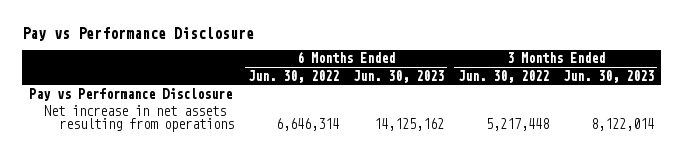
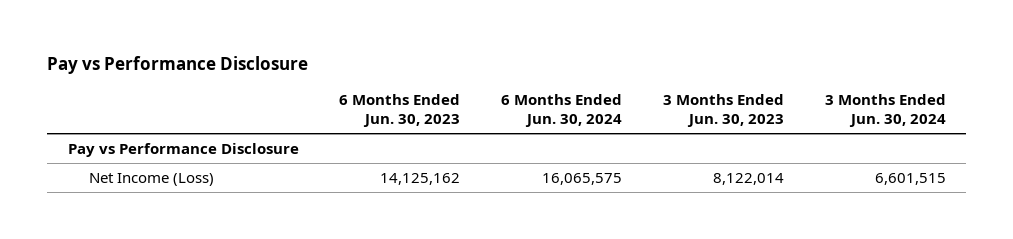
[248,69,340,83] Jun. 30, 2022 -> none
[457,69,549,83] Jun. 30, 2022 -> none
none -> [501,94,623,127] 6 Months Ended Jun. 30, 2024
none -> [824,94,946,127] 3 Months Ended Jun. 30, 2024
[44,104,235,133] Net increase in net assets resulting from operations -> [89,173,215,187] Net Income (Loss)

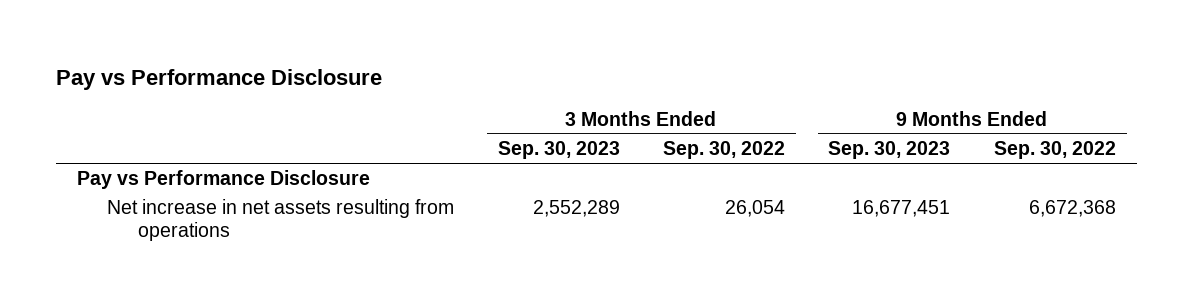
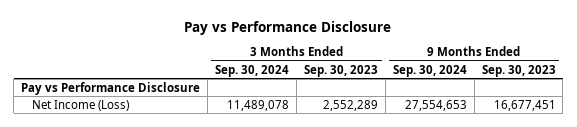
[663,141,786,160] Sep. 30, 2022 -> none
[993,141,1116,160] Sep. 30, 2022 -> none
none -> [215,64,290,77] Sep. 30, 2024
none -> [392,64,467,77] Sep. 30, 2024
[107,199,455,241] Net increase in net assets resulting from operations -> [32,99,130,111] Net Income (Loss)

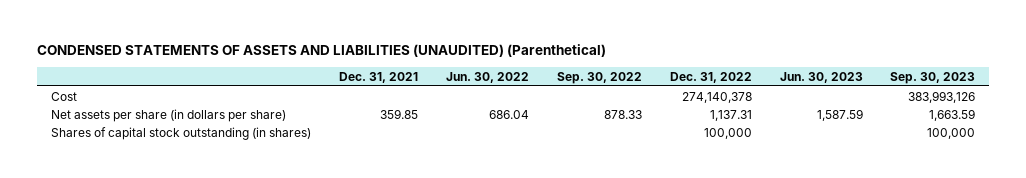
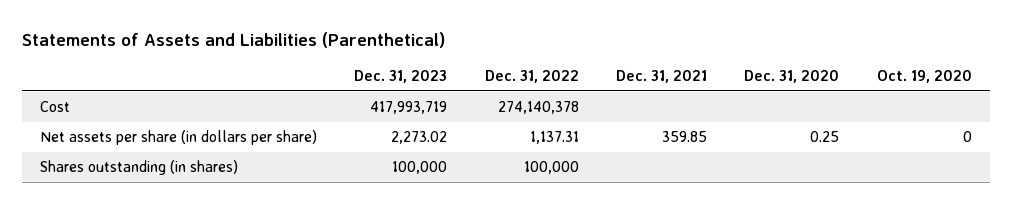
[37,44,607,58] CONDENSED STATEMENTS OF ASSETS AND LIABILITIES (UNAUDITED) (Parenthetical) -> [21,31,445,48] Statements of Assets and Liabilities (Parenthetical)
[445,71,529,83] Jun. 30, 2022 -> none
[556,71,642,84] Sep. 30, 2022 -> none
[779,71,863,83] Jun. 30, 2023 -> none
[890,71,976,84] Sep. 30, 2023 -> none
none -> [354,70,448,84] Dec. 31, 2023
none -> [744,70,840,84] Dec. 31, 2020
none -> [876,70,972,84] Oct. 19, 2020
[50,126,311,140] Shares of capital stock outstanding (in shares) -> [40,160,239,176] Shares outstanding (in shares)

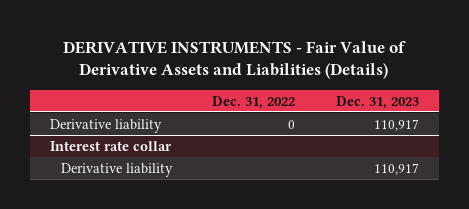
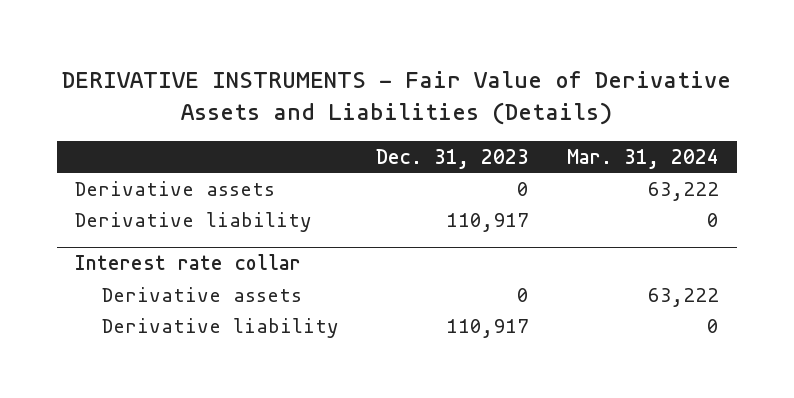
[212,95,296,109] Dec. 31, 2022 -> none
none -> [566,148,719,169] Mar. 31, 2024
none -> [75,180,276,196] Derivative assets
none -> [102,286,303,302] Derivative assets

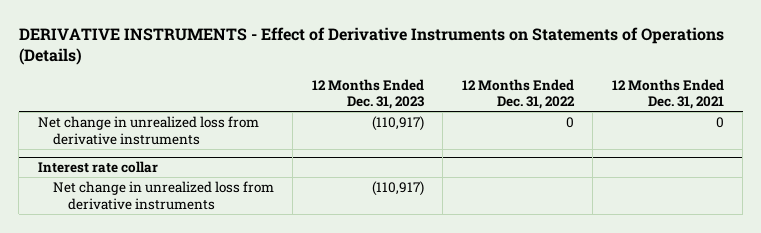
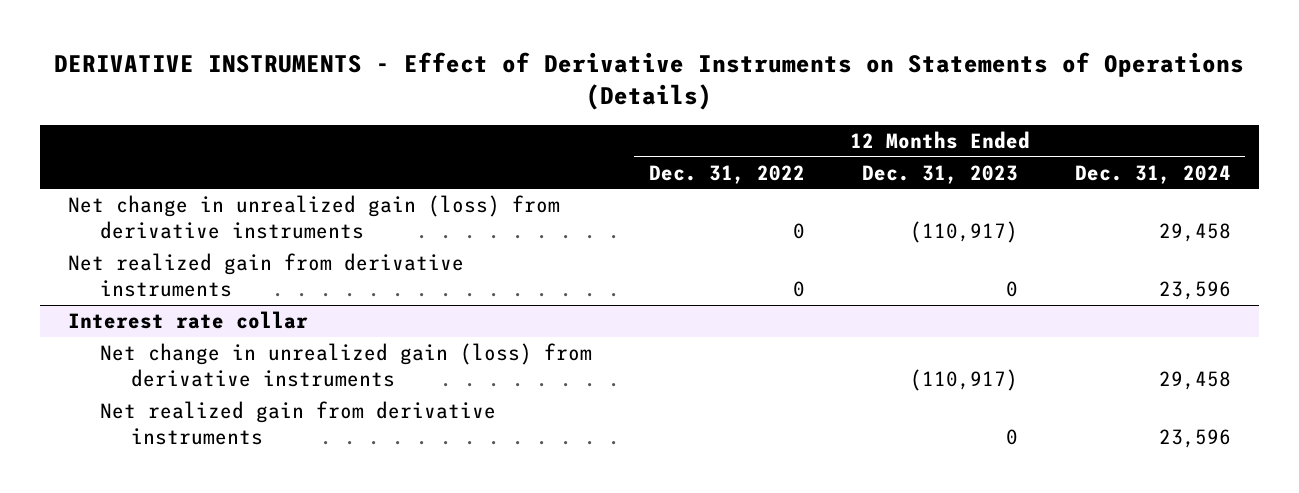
[611,78,724,110] 12 Months Ended Dec. 31, 2021 -> none
none -> [1074,164,1231,184] Dec. 31, 2024
[37,115,259,145] Net change in unrealized loss from derivative instruments -> [68,195,561,240] Net change in unrealized gain (loss) from derivative instruments
none -> [68,253,465,298] Net realized gain from derivative instruments
[52,180,274,210] Net change in unrealized loss from derivative instruments -> [99,343,592,388] Net change in unrealized gain (loss) from derivative instruments
none -> [99,401,496,446] Net realized gain from derivative instruments

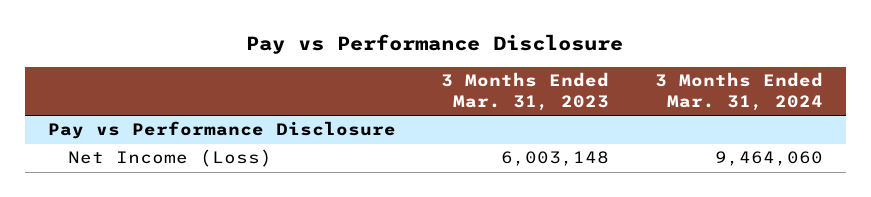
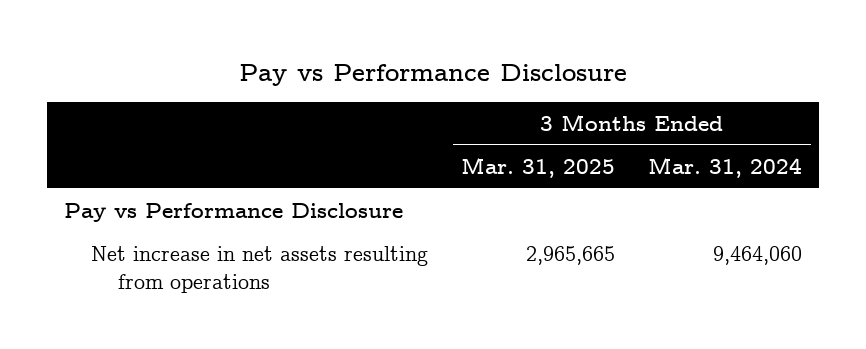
[441,72,610,111] 3 Months Ended Mar. 31, 2023 -> none
none -> [461,156,616,178] Mar. 31, 2025
[67,149,272,168] Net Income (Loss) -> [90,245,428,293] Net increase in net assets resulting from operations

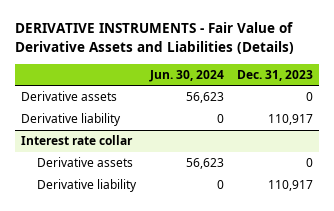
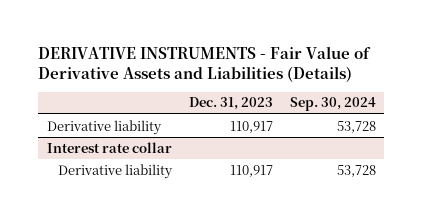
[148,69,224,82] Jun. 30, 2024 -> none
none -> [289,97,376,112] Sep. 30, 2024
[21,91,118,102] Derivative assets -> none
[37,157,134,168] Derivative assets -> none

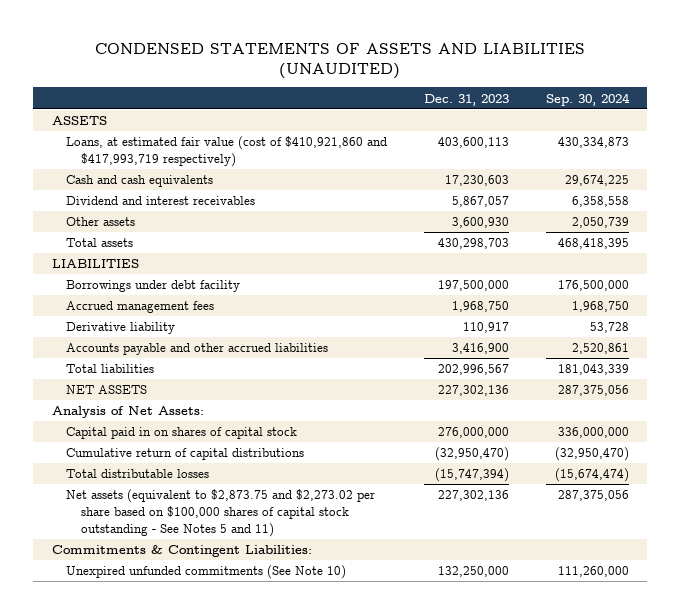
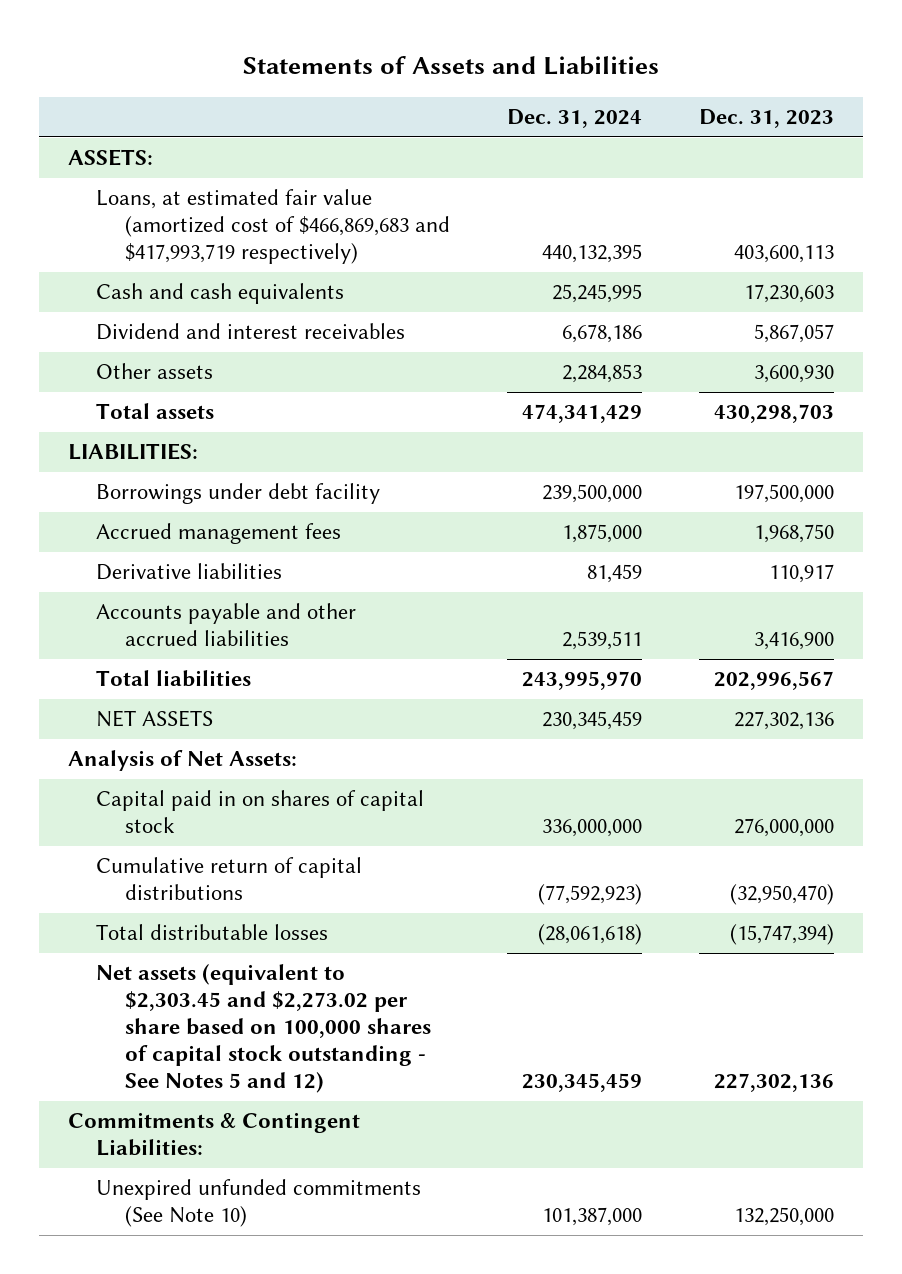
[95,42,586,80] CONDENSED STATEMENTS OF ASSETS AND LIABILITIES (UNAUDITED) -> [242,56,659,76] Statements of Assets and Liabilities
[546,92,631,106] Sep. 30, 2024 -> none
none -> [506,108,642,128] Dec. 31, 2024
[51,116,107,126] ASSETS -> [67,149,153,167] ASSETS:
[66,136,388,168] Loans, at estimated fair value (cost of $410,921,860 and $417,993,719 respectively) -> [96,189,450,265] Loans, at estimated fair value (amortized cost of $466,869,683 and $417,993,719 respectively)
[51,259,139,269] LIABILITIES -> [67,443,198,461] LIABILITIES:
[66,322,176,335] Derivative liability -> [96,563,283,581] Derivative liabilities
[66,489,376,538] Net assets (equivalent to $2,873.75 and $2,273.02 per share based on $100,000 shares of capital stock outstanding - See Notes 5 and 11) -> [96,964,431,1093] Net assets (equivalent to $2,303.45 and $2,273.02 per share based on 100,000 shares of capital stock outstanding - See Notes 5 and 12)

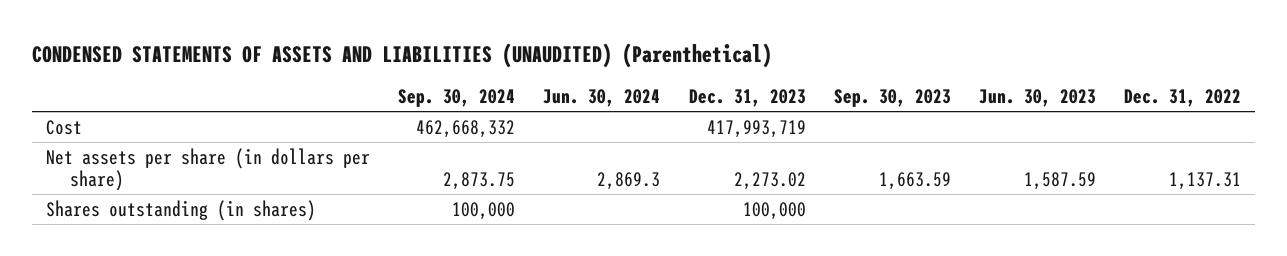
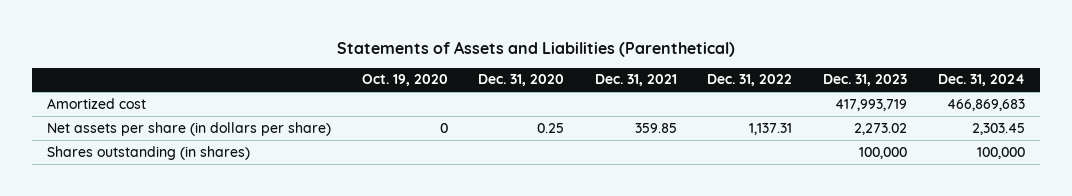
[31,43,772,69] CONDENSED STATEMENTS OF ASSETS AND LIABILITIES (UNAUDITED) (Parenthetical) -> [336,40,735,57] Statements of Assets and Liabilities (Parenthetical)
[398,89,516,108] Sep. 30, 2024 -> none
[543,89,661,108] Jun. 30, 2024 -> none
[833,89,951,108] Sep. 30, 2023 -> none
[979,89,1097,108] Jun. 30, 2023 -> none
none -> [361,74,448,87] Oct. 19, 2020
none -> [478,74,565,87] Dec. 31, 2020
none -> [594,74,677,87] Dec. 31, 2021
none -> [937,74,1025,87] Dec. 31, 2024
[45,119,82,135] Cost -> [47,97,147,109] Amortized cost

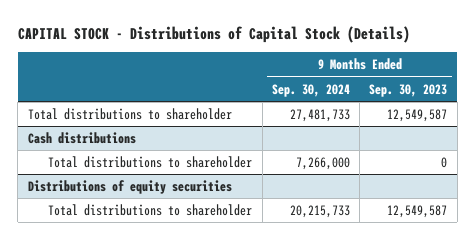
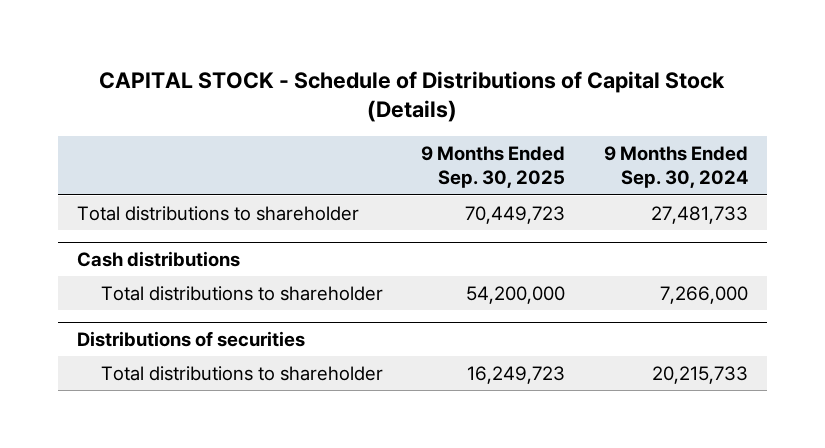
[17,25,410,43] CAPITAL STOCK - Distributions of Capital Stock (Details) -> [99,70,726,123] CAPITAL STOCK - Schedule of Distributions of Capital Stock (Details)
[369,83,448,97] Sep. 30, 2023 -> none
none -> [421,145,566,189] 9 Months Ended Sep. 30, 2025
[27,179,232,194] Distributions of equity securities -> [77,331,306,348] Distributions of securities

